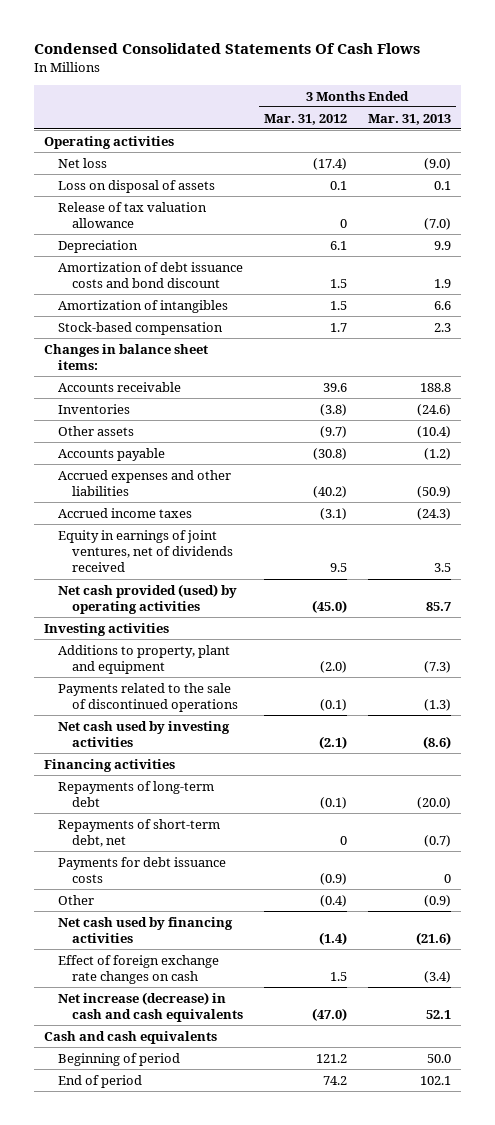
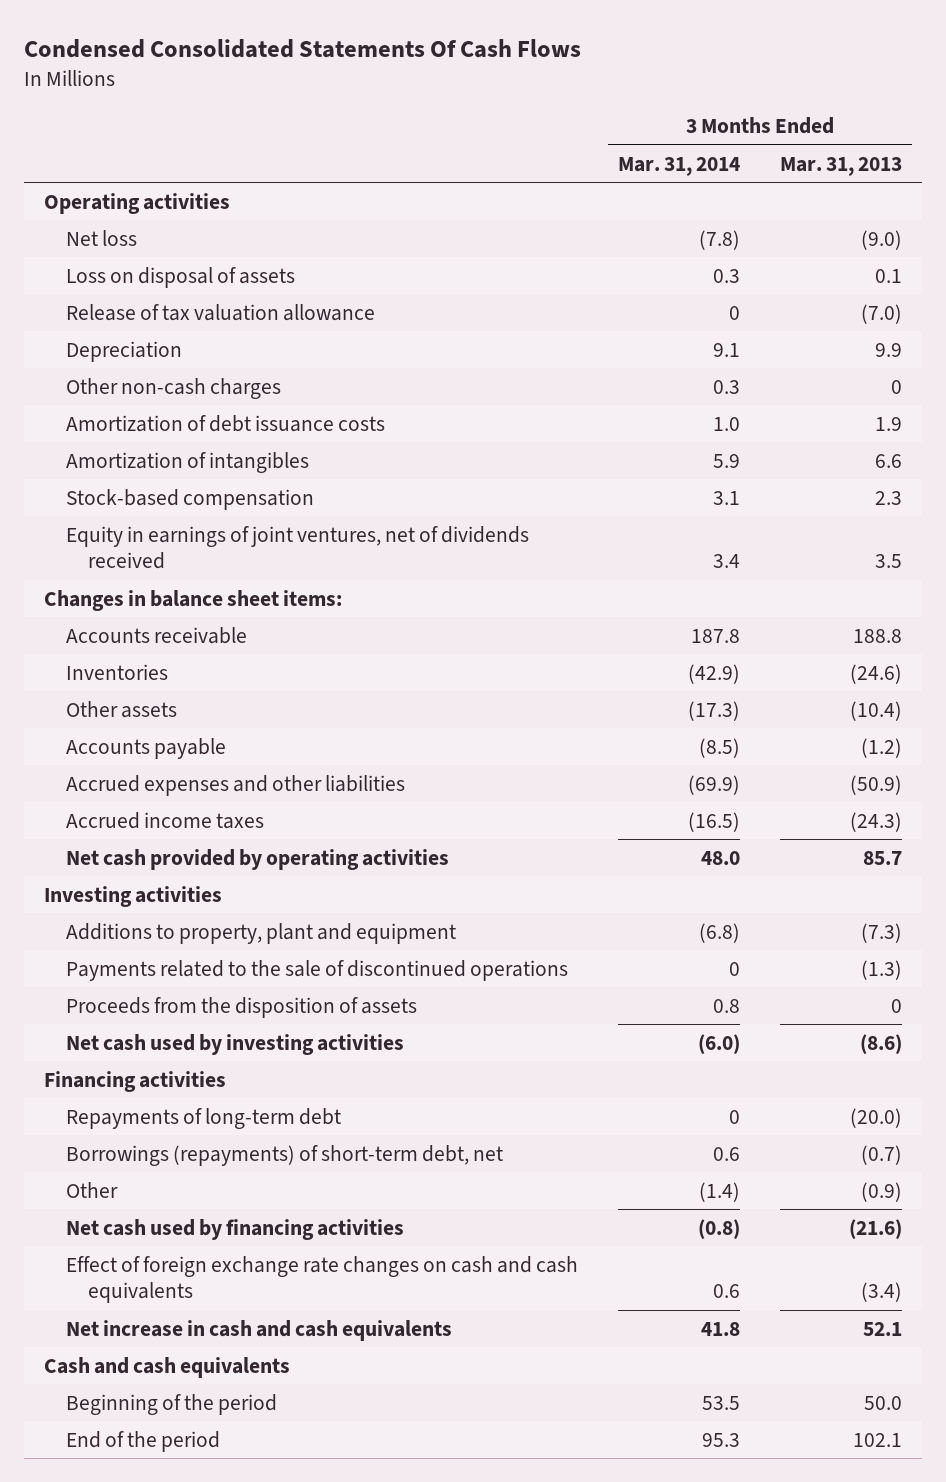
[263,113,347,125] Mar. 31, 2012 -> none
none -> [618,156,741,176] Mar. 31, 2014
none -> [66,377,282,399] Other non-cash charges
[57,261,243,289] Amortization of debt issuance costs and bond discount -> [66,414,386,432] Amortization of debt issuance costs
[57,529,233,573] Equity in earnings of joint ventures, net of dividends received -> [66,525,530,570] Equity in earnings of joint ventures, net of dividends received
[57,583,237,615] Net cash provided (used) by operating activities -> [66,848,450,870] Net cash provided by operating activities
none -> [66,996,418,1018] Proceeds from the disposition of assets
[57,856,226,884] Payments for debt issuance costs -> none
[57,818,220,848] Repayments of short-term debt, net -> [66,1144,504,1166] Borrowings (repayments) of short-term debt, net
[57,954,219,985] Effect of foreign exchange rate changes on cash -> [66,1255,579,1304] Effect of foreign exchange rate changes on cash and cash equivalents
[57,991,243,1023] Net increase (decrease) in cash and cash equivalents -> [66,1319,453,1341] Net increase in cash and cash equivalents
[57,1052,180,1066] Beginning of period -> [66,1393,278,1415] Beginning of the period
[57,1074,142,1088] End of period -> [66,1430,221,1452] End of the period

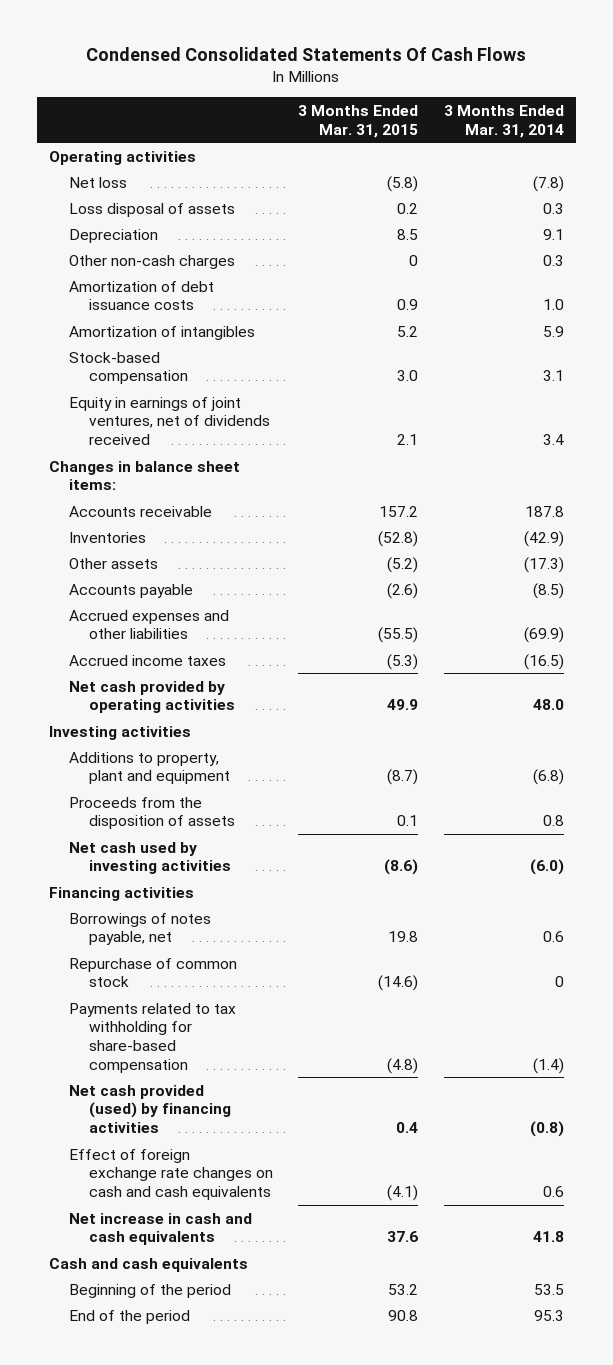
[779,156,902,176] Mar. 31, 2013 -> none
none -> [298,105,419,138] 3 Months Ended Mar. 31, 2015
[66,303,376,321] Release of tax valuation allowance -> none
[66,266,296,288] Loss on disposal of assets -> [69,202,236,217] Loss disposal of assets
[66,959,569,981] Payments related to the sale of discontinued operations -> none
[66,1107,342,1129] Repayments of long-term debt -> none
[66,1181,119,1198] Other -> none
[66,1144,504,1166] Borrowings (repayments) of short-term debt, net -> [69,912,212,946] Borrowings of notes payable, net
none -> [69,957,238,988] Repurchase of common stock
none -> [69,1002,237,1073] Payments related to tax withholding for share-based compensation
[66,1218,405,1240] Net cash used by financing activities -> [69,1084,231,1134] Net cash provided (used) by financing activities

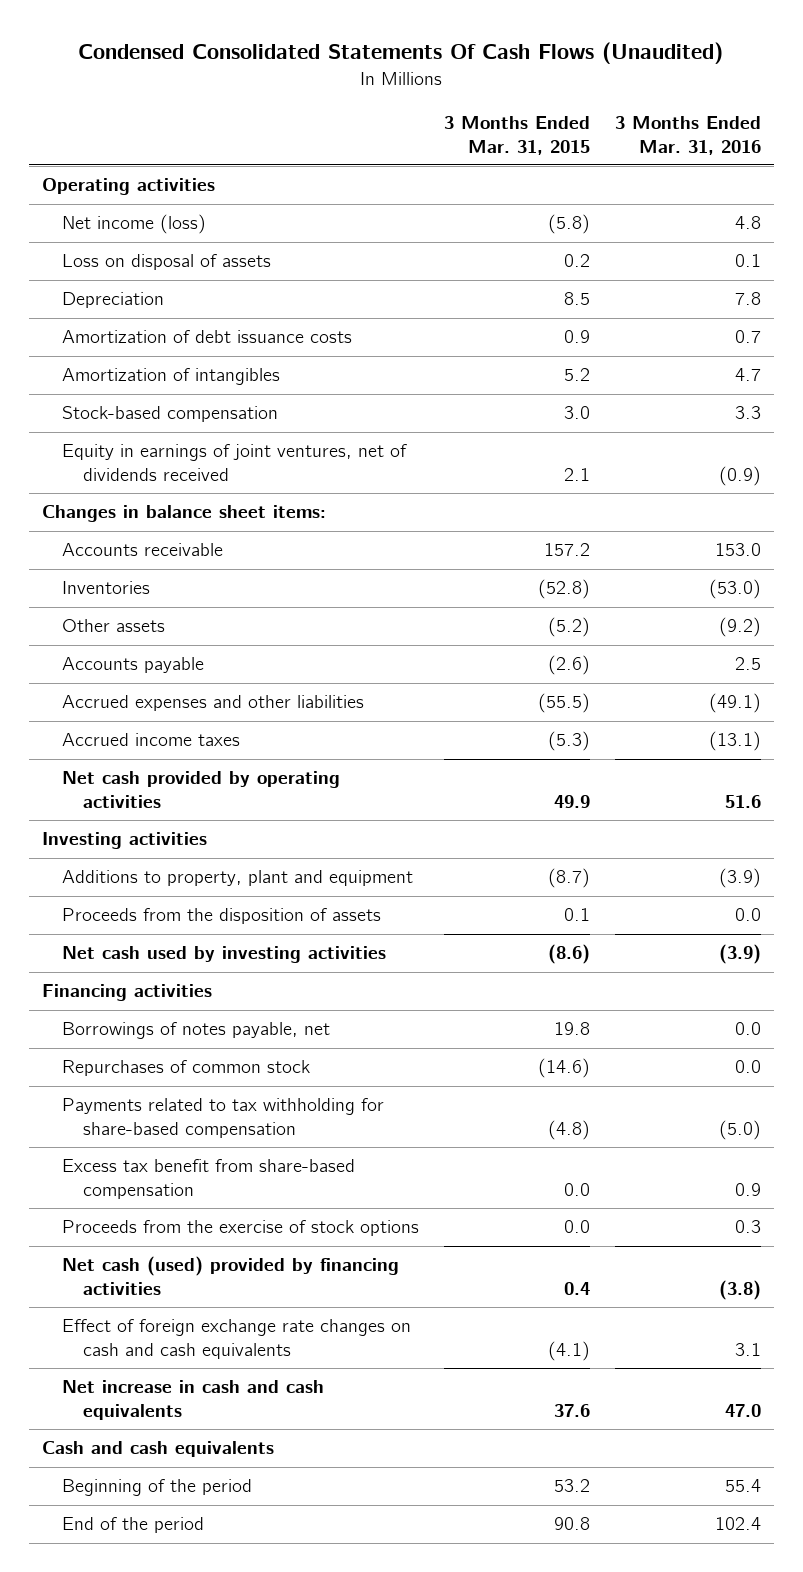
[86,46,527,61] Condensed Consolidated Statements Of Cash Flows -> [78,41,724,64] Condensed Consolidated Statements Of Cash Flows (Unaudited)
[443,105,564,138] 3 Months Ended Mar. 31, 2014 -> none
none -> [615,116,762,155] 3 Months Ended Mar. 31, 2016
[69,176,128,188] Net loss -> [62,214,207,235] Net income (loss)
[69,202,236,217] Loss disposal of assets -> [62,254,272,271] Loss on disposal of assets
[69,254,236,269] Other non-cash charges -> none
[69,957,238,988] Repurchase of common stock -> [62,1060,311,1077] Repurchases of common stock
none -> [62,1159,356,1200] Excess tax benefit from share-based compensation
none -> [62,1220,420,1237] Proceeds from the exercise of stock options
[69,1084,231,1134] Net cash provided (used) by financing activities -> [62,1256,400,1296] Net cash (used) provided by financing activities

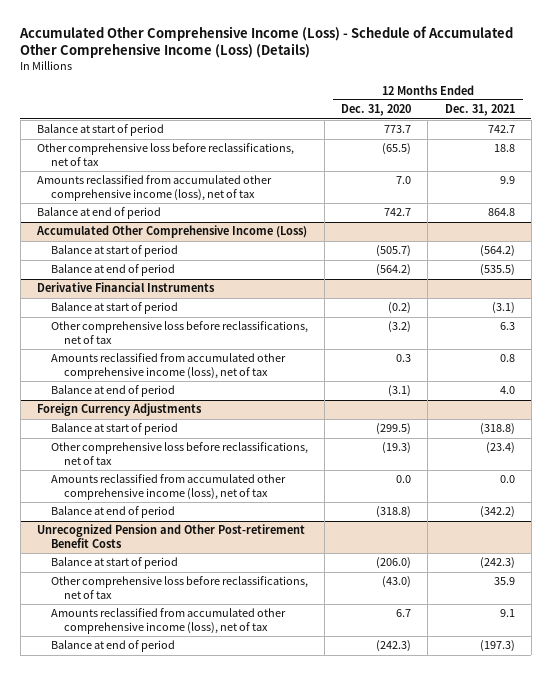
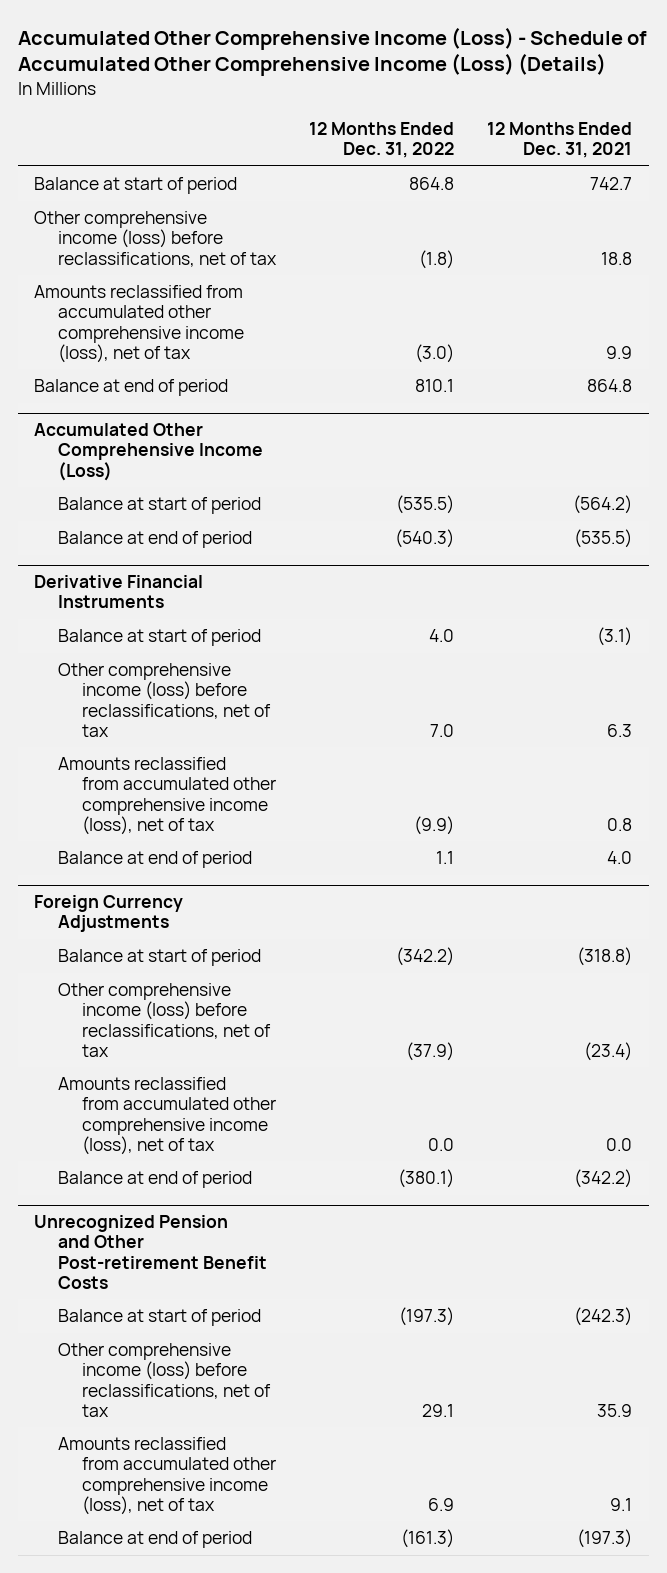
[341,104,412,117] Dec. 31, 2020 -> none
none -> [309,122,455,159] 12 Months Ended Dec. 31, 2022
[37,143,295,166] Other comprehensive loss before reclassifications, net of tax -> [34,211,278,267] Other comprehensive income (loss) before reclassifications, net of tax
[50,321,308,344] Other comprehensive loss before reclassifications, net of tax -> [58,663,272,737] Other comprehensive income (loss) before reclassifications, net of tax
[50,442,308,465] Other comprehensive loss before reclassifications, net of tax -> [58,983,272,1057] Other comprehensive income (loss) before reclassifications, net of tax
[50,576,308,599] Other comprehensive loss before reclassifications, net of tax -> [58,1343,272,1417] Other comprehensive income (loss) before reclassifications, net of tax

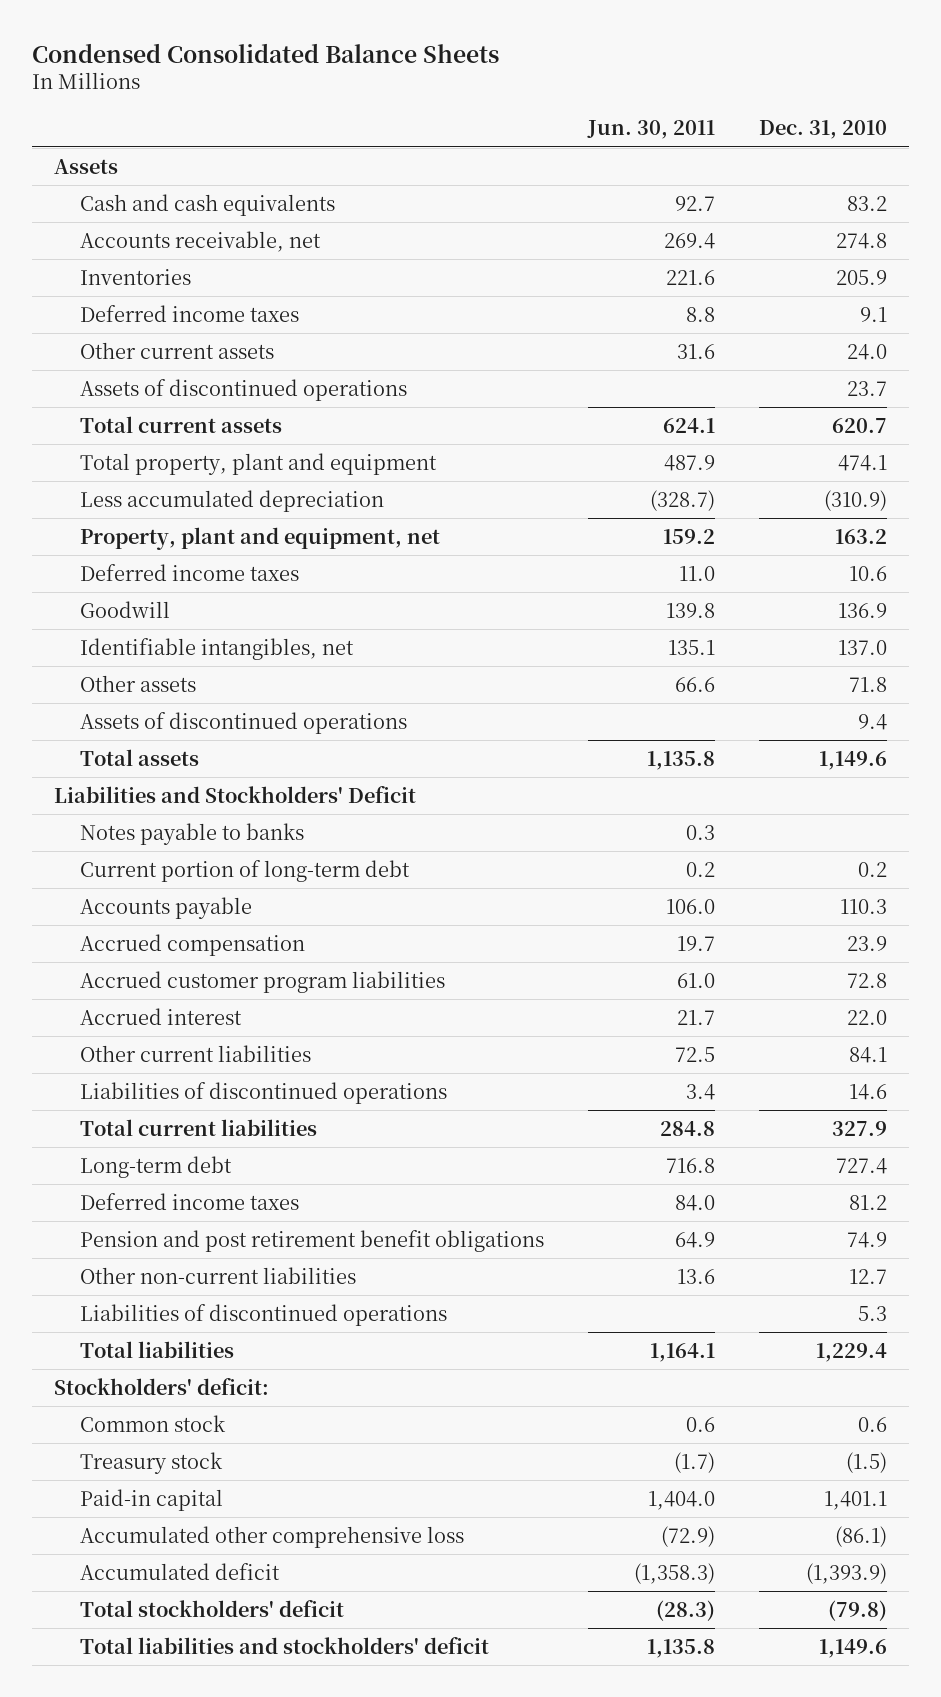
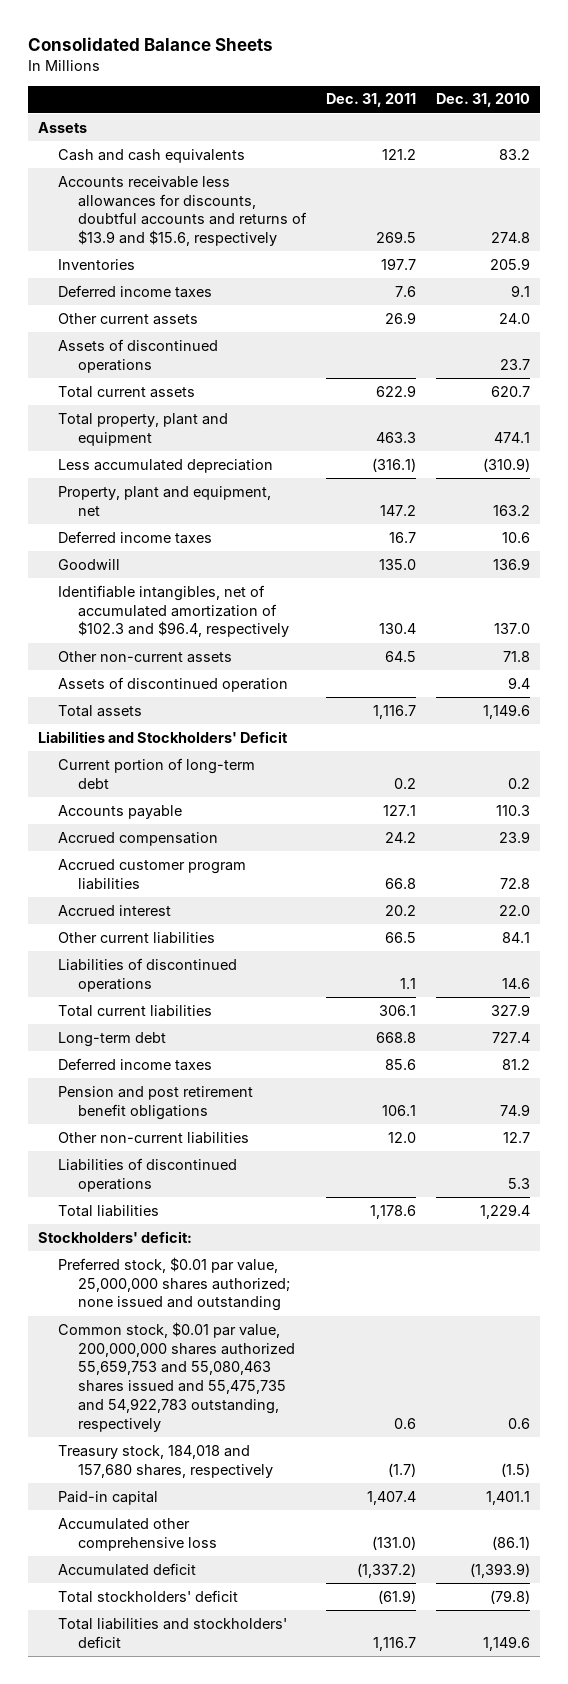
[31,42,499,63] Condensed Consolidated Balance Sheets -> [28,36,274,51] Consolidated Balance Sheets
[587,120,716,140] Jun. 30, 2011 -> none
none -> [326,93,417,108] Dec. 31, 2011
[79,230,321,252] Accounts receivable, net -> [58,175,307,247] Accounts receivable less allowances for discounts, doubtful accounts and returns of $13.9 and $15.6, respectively
[79,637,354,660] Identifiable intangibles, net -> [58,584,289,638] Identifiable intangibles, net of accumulated amortization of $102.3 and $96.4, respectively
[79,674,196,692] Other assets -> [58,650,233,663] Other non-current assets
[79,711,407,734] Assets of discontinued operations -> [58,676,289,692] Assets of discontinued operation
[79,822,304,845] Notes payable to banks -> none
none -> [58,1256,290,1312] Preferred stock, $0.01 par value, 25,000,000 shares authorized; none issued and outstanding
[79,1414,226,1432] Common stock -> [58,1321,295,1432] Common stock, $0.01 par value, 200,000,000 shares authorized 55,659,753 and 55,080,463 shares issued and 55,475,735 and 54,922,783 outstanding, respectively
[79,1451,223,1474] Treasury stock -> [58,1444,273,1478] Treasury stock, 184,018 and 157,680 shares, respectively

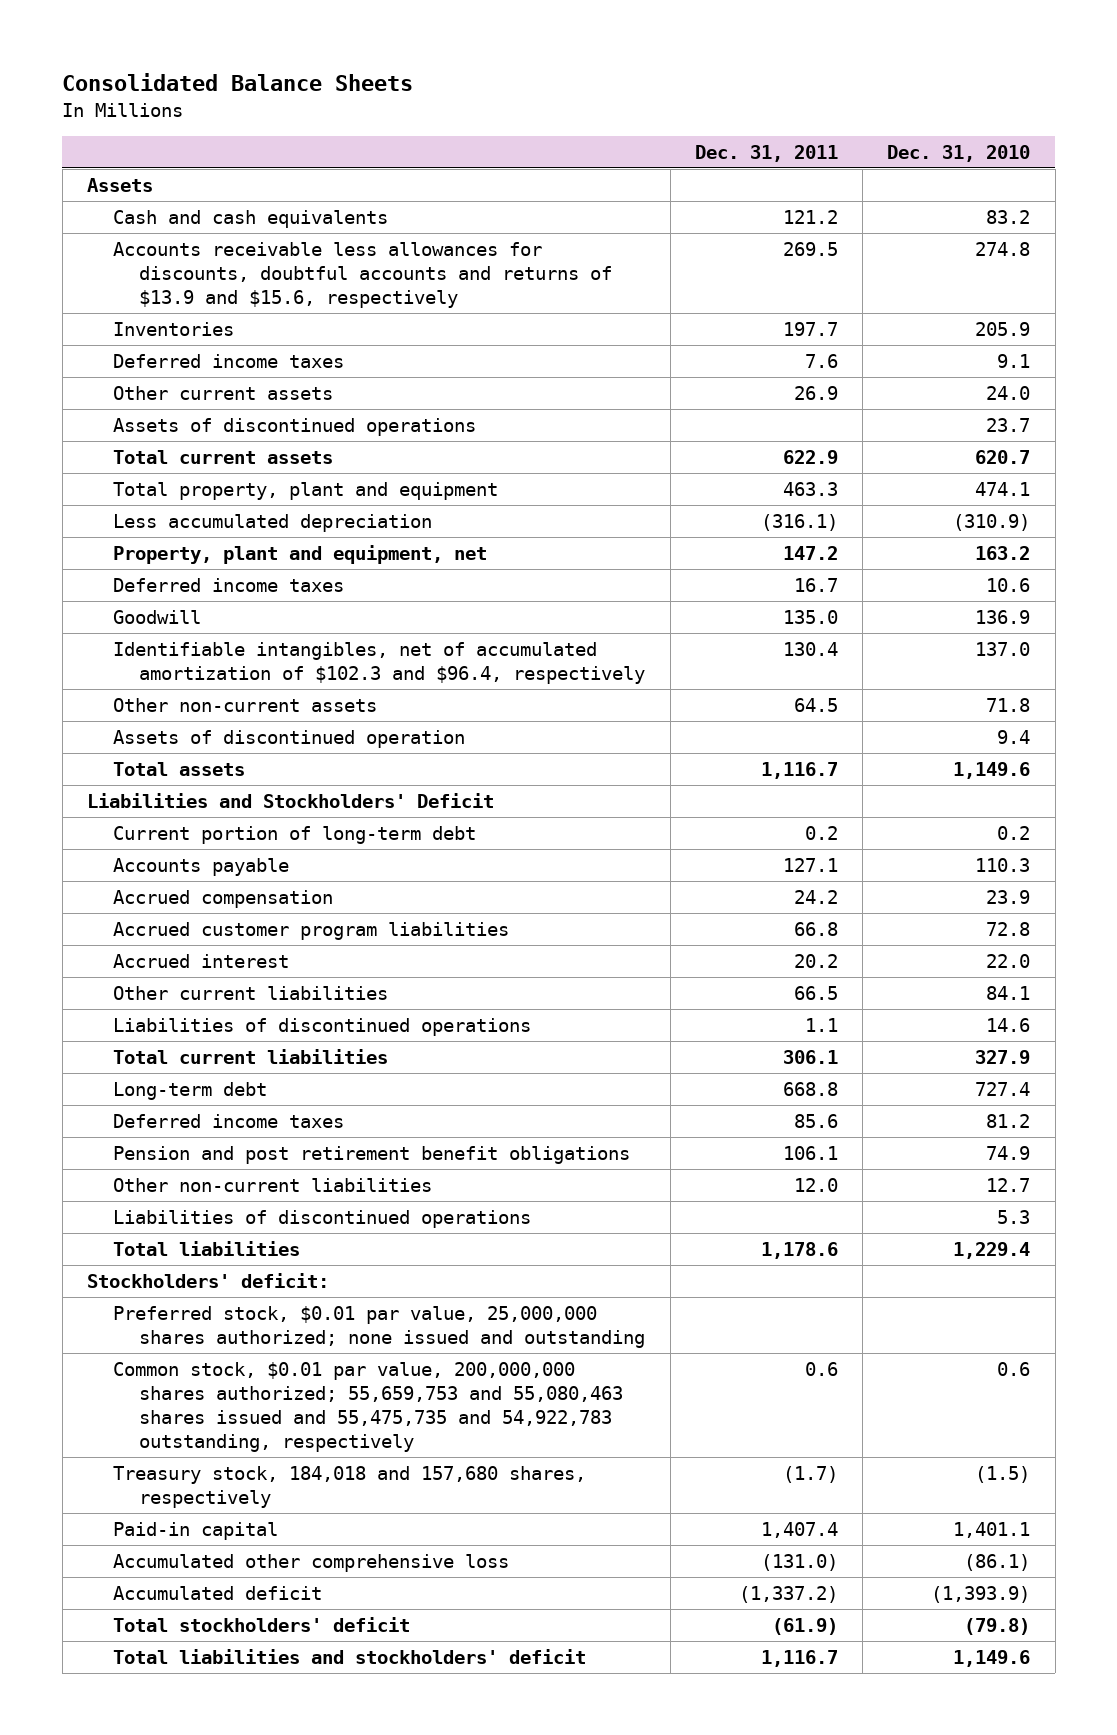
[58,1321,295,1432] Common stock, $0.01 par value, 200,000,000 shares authorized 55,659,753 and 55,080,463 shares issued and 55,475,735 and 54,922,783 outstanding, respectively -> [113,1362,624,1453] Common stock, $0.01 par value, 200,000,000 shares authorized; 55,659,753 and 55,080,463 shares issued and 55,475,735 and 54,922,783 outstanding, respectively

